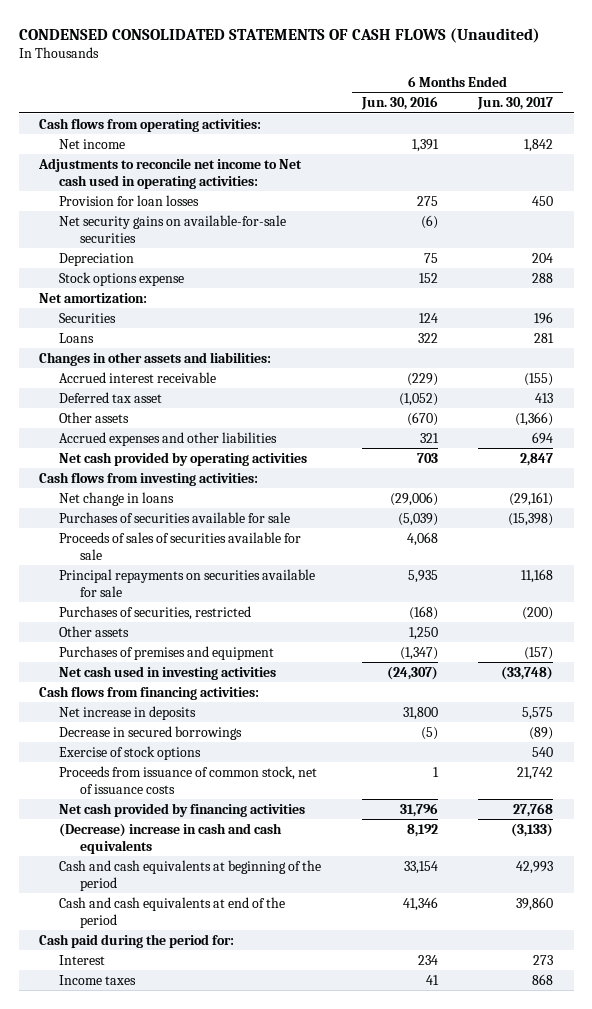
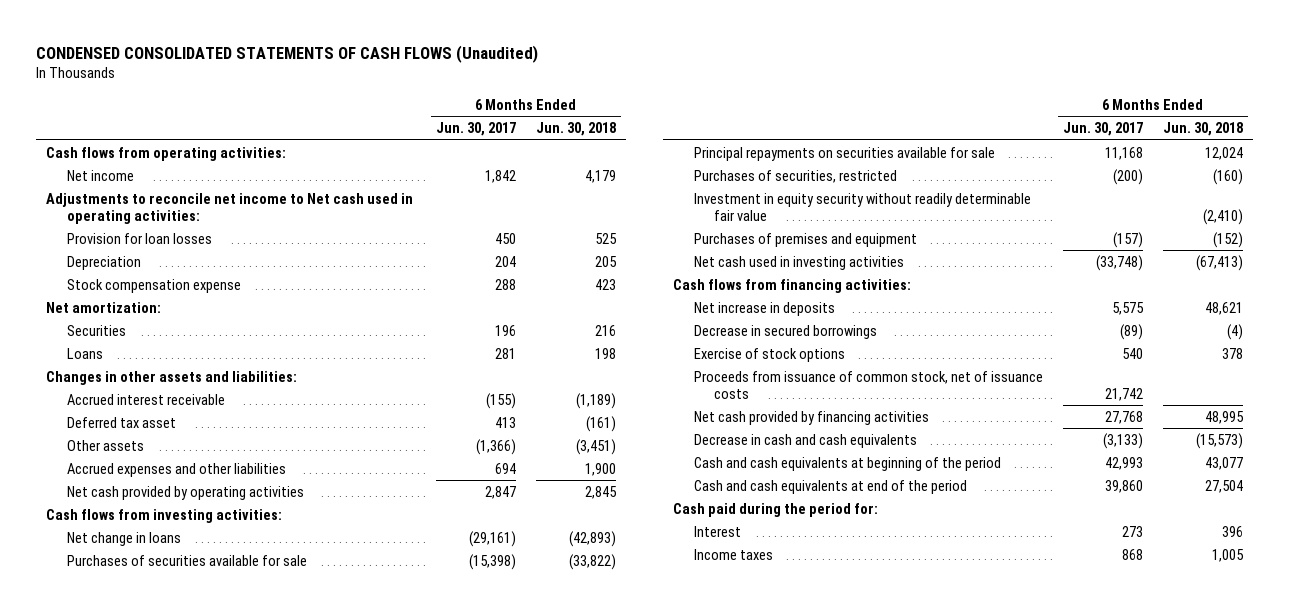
[360,96,438,111] Jun. 30, 2016 -> none
none -> [536,122,617,137] Jun. 30, 2018
[59,214,287,243] Net security gains on available-for-sale securities -> none
[59,271,185,286] Stock options expense -> [67,278,242,293] Stock compensation expense
[59,531,302,560] Proceeds of sales of securities available for sale -> none
[59,625,130,637] Other assets -> none
none -> [693,192,1031,221] Investment in equity security without readily determinable fair value
[59,822,283,854] (Decrease) increase in cash and cash equivalents -> [693,433,917,448] Decrease in cash and cash equivalents

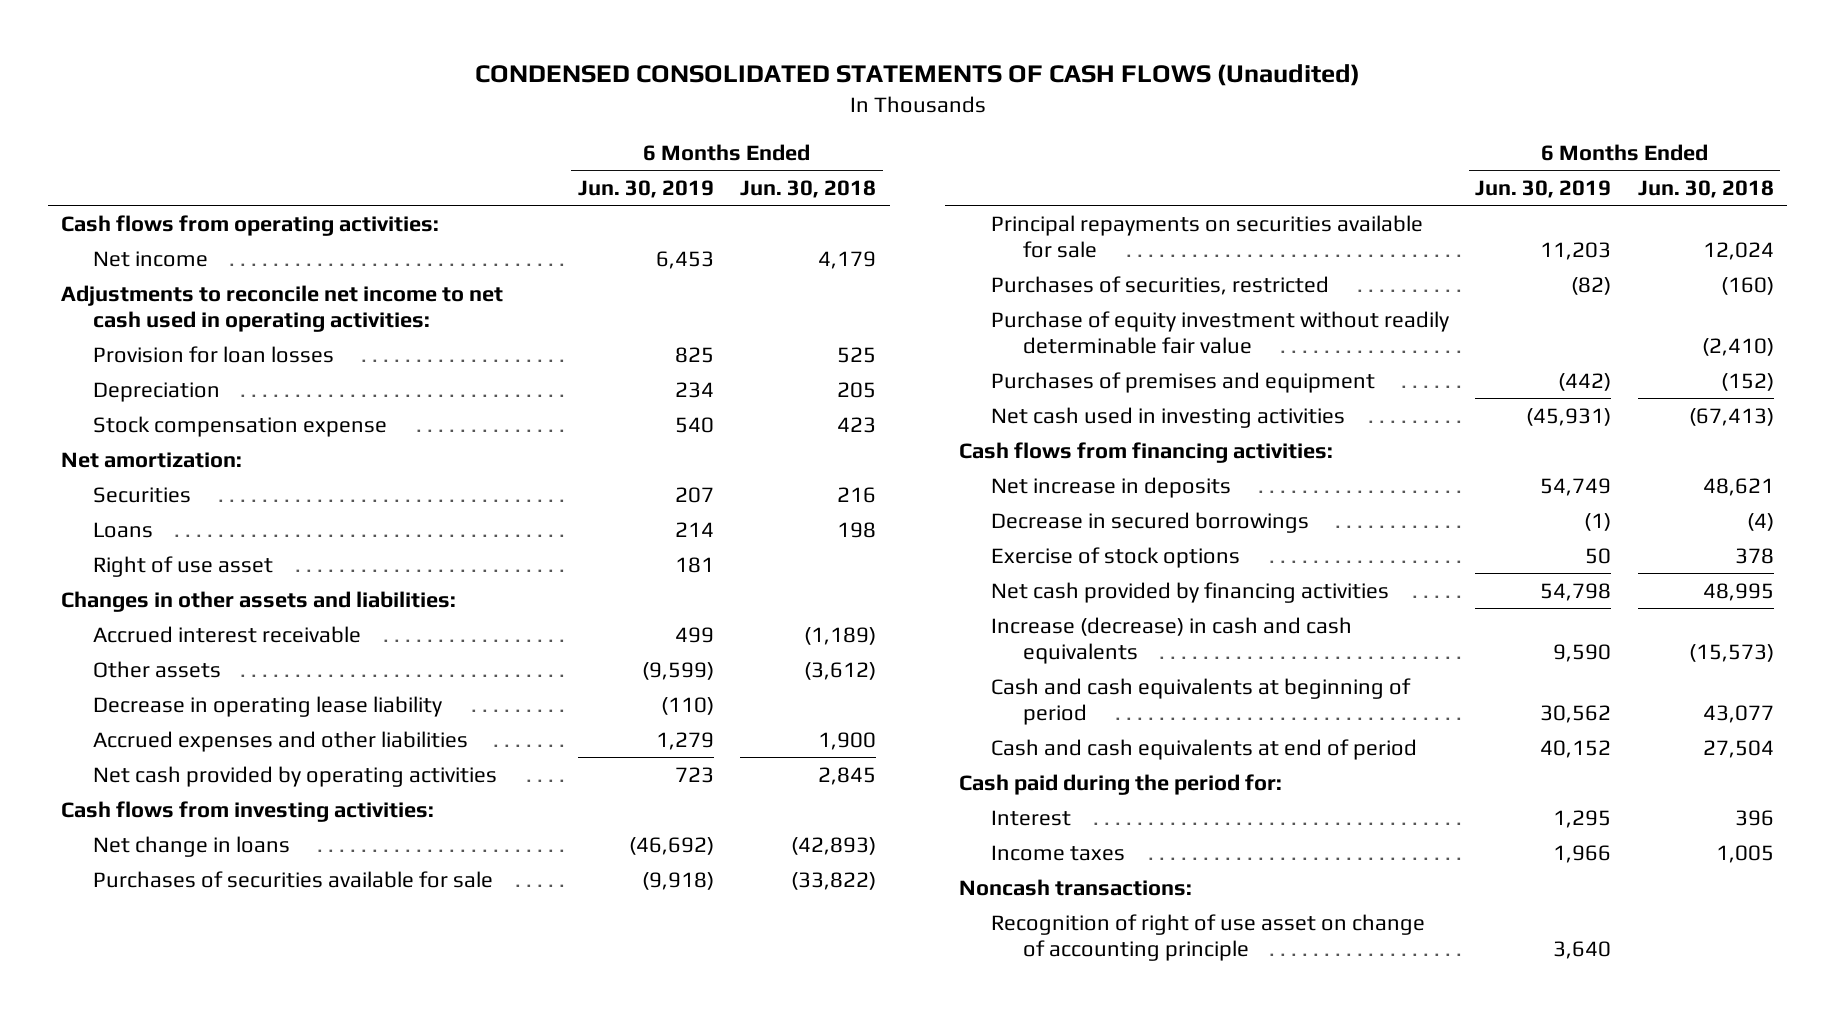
[436,122,517,137] Jun. 30, 2017 -> none
none -> [577,179,714,198] Jun. 30, 2019
[46,192,414,224] Adjustments to reconcile net income to Net cash used in operating activities: -> [61,284,504,332] Adjustments to reconcile net income to net cash used in operating activities:
none -> [93,555,274,577] Right of use asset
[67,416,177,428] Deferred tax asset -> none
[576,438,617,455] (3,451) -> [804,661,877,680] (3,612)
none -> [93,695,443,717] Decrease in operating lease liability
[693,192,1031,221] Investment in equity security without readily determinable fair value -> [990,310,1449,354] Purchase of equity investment without readily determinable fair value
[693,370,1043,399] Proceeds from issuance of common stock, net of issuance costs -> none
[693,433,917,448] Decrease in cash and cash equivalents -> [990,616,1352,664] Increase (decrease) in cash and cash equivalents
[693,456,1001,471] Cash and cash equivalents at beginning of the period -> [990,677,1411,725] Cash and cash equivalents at beginning of period
[693,479,967,494] Cash and cash equivalents at end of the period -> [990,738,1417,760] Cash and cash equivalents at end of period
none -> [958,878,1192,896] Noncash transactions:
none -> [990,913,1425,961] Recognition of right of use asset on change of accounting principle

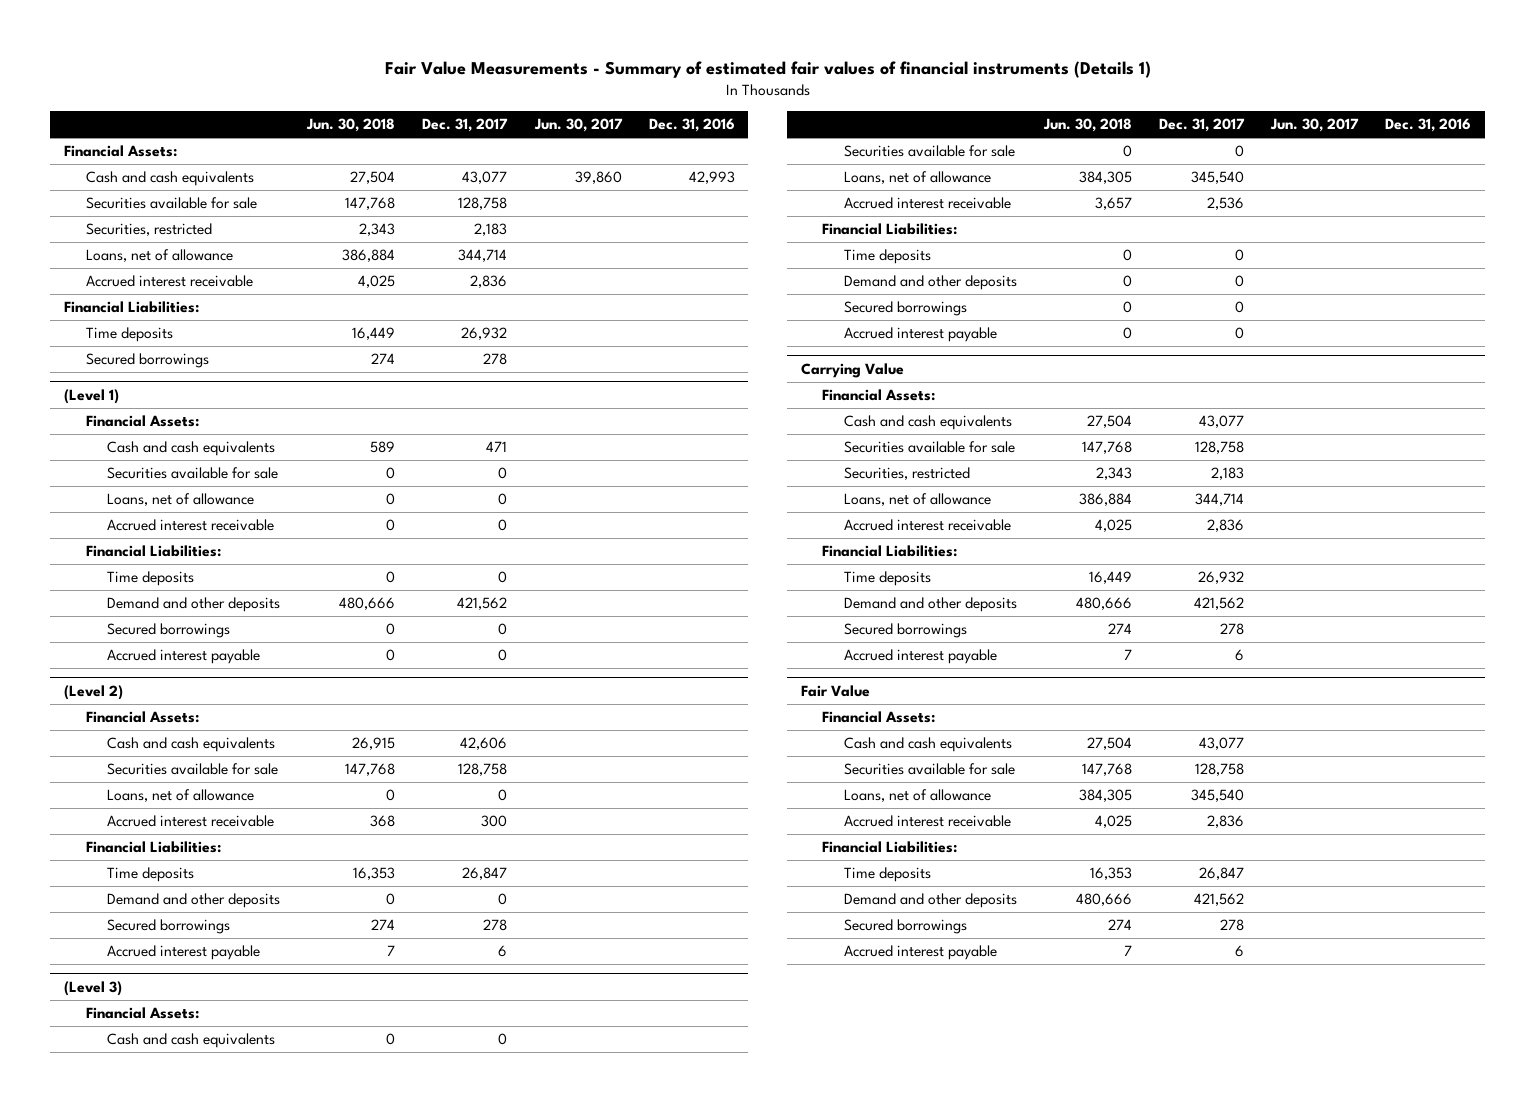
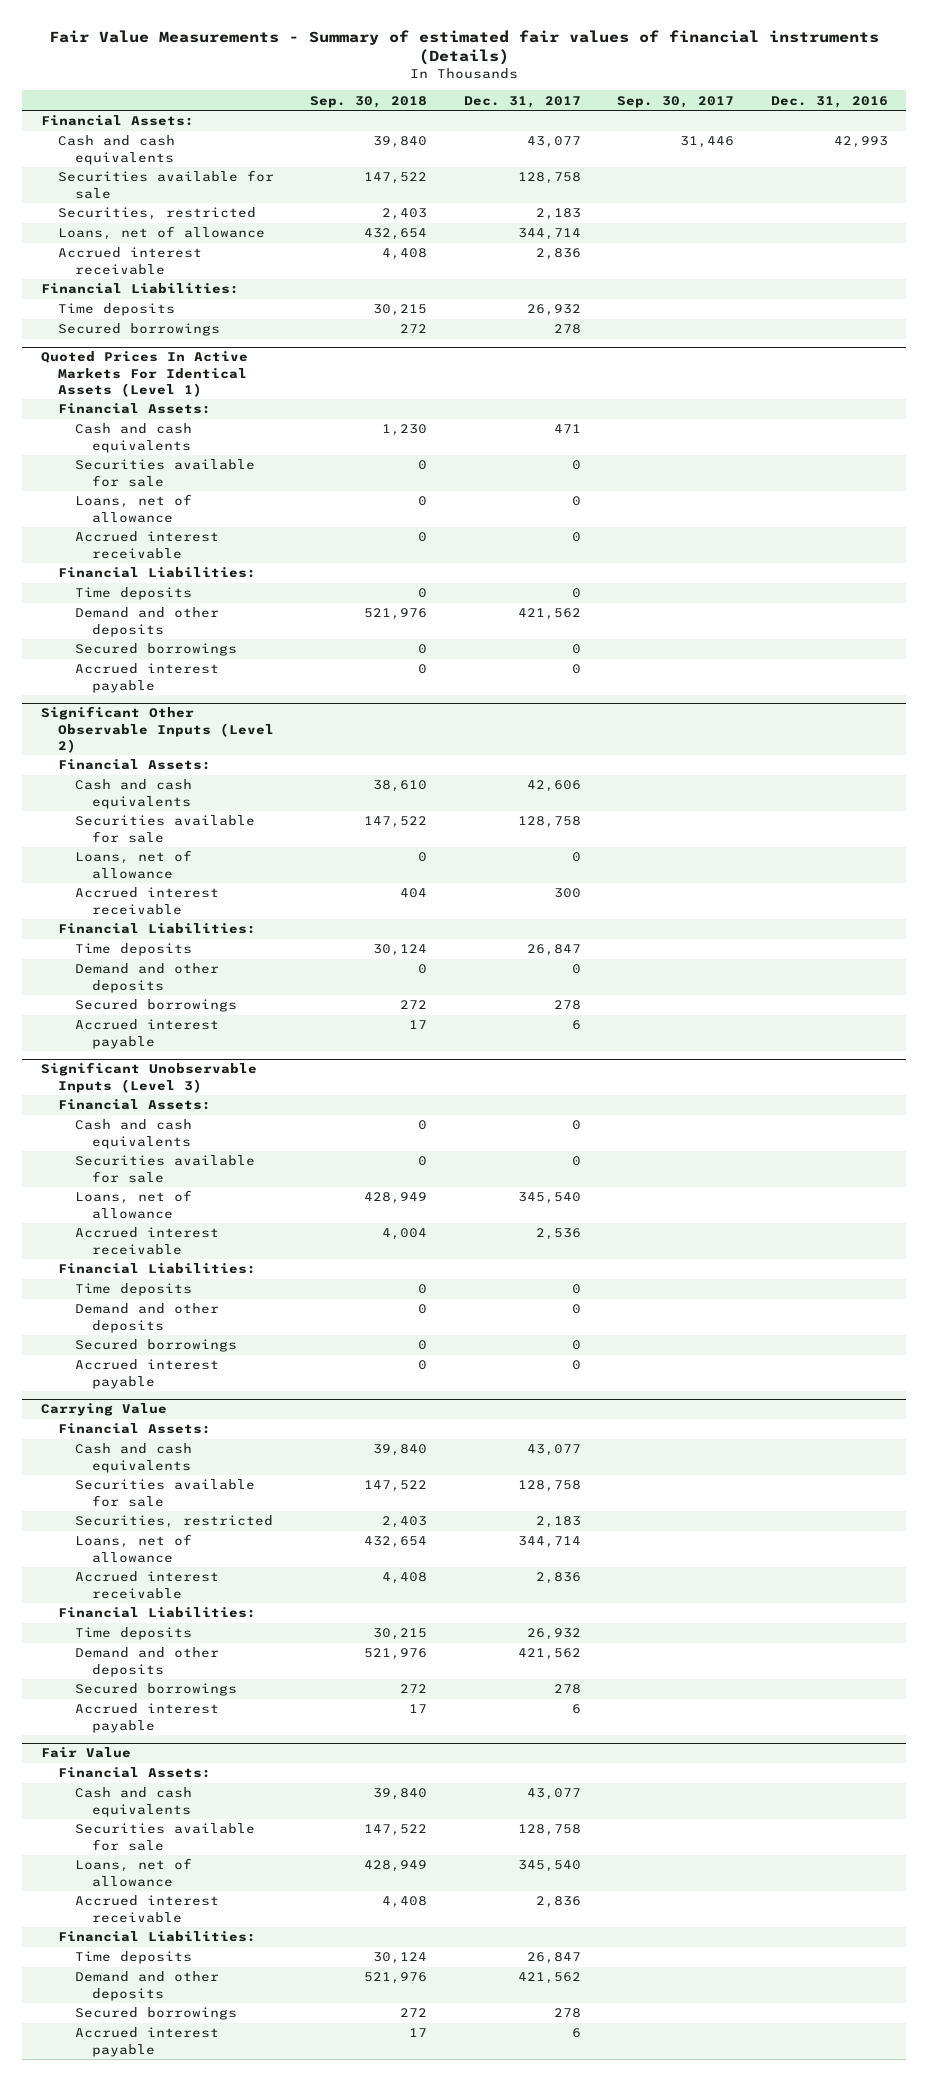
[384,61,1151,79] Fair Value Measurements - Summary of estimated fair values of financial instruments (Details 1) -> [49,29,880,65] Fair Value Measurements - Summary of estimated fair values of financial instruments (Details)
[306,118,396,133] Jun. 30, 2018 -> none
[533,118,623,133] Jun. 30, 2017 -> none
none -> [310,95,428,108] Sep. 30, 2018
none -> [617,95,735,108] Sep. 30, 2017
[64,388,120,404] (Level 1) -> [40,351,248,397] Quoted Prices In Active Markets For Identical Assets (Level 1)
[64,684,124,700] (Level 2) -> [40,706,274,753] Significant Other Observable Inputs (Level 2)
[64,980,123,996] (Level 3) -> [40,1062,257,1093] Significant Unobservable Inputs (Level 3)

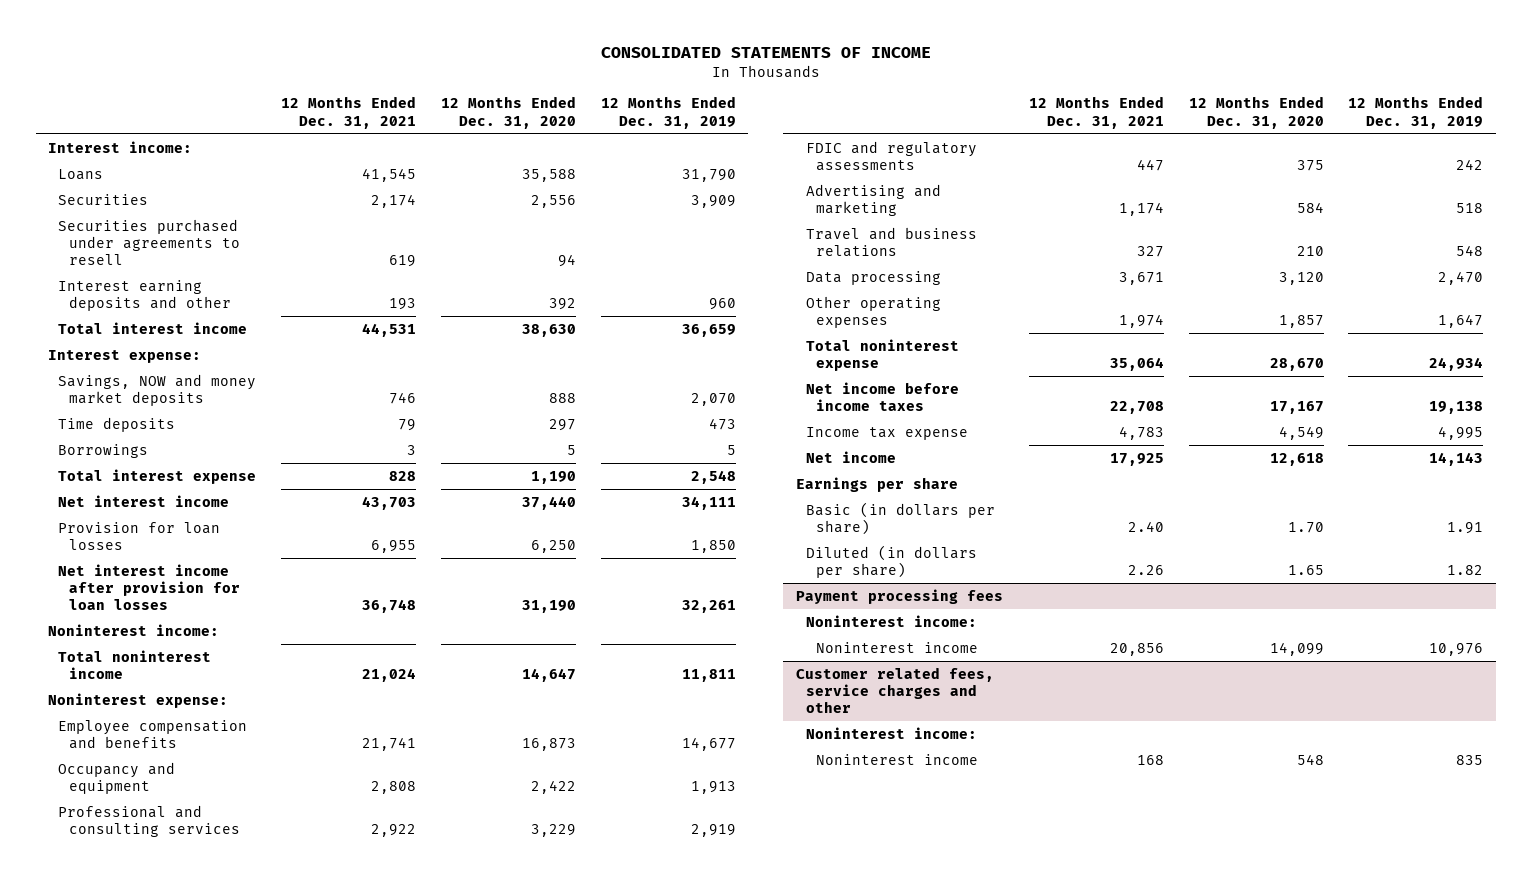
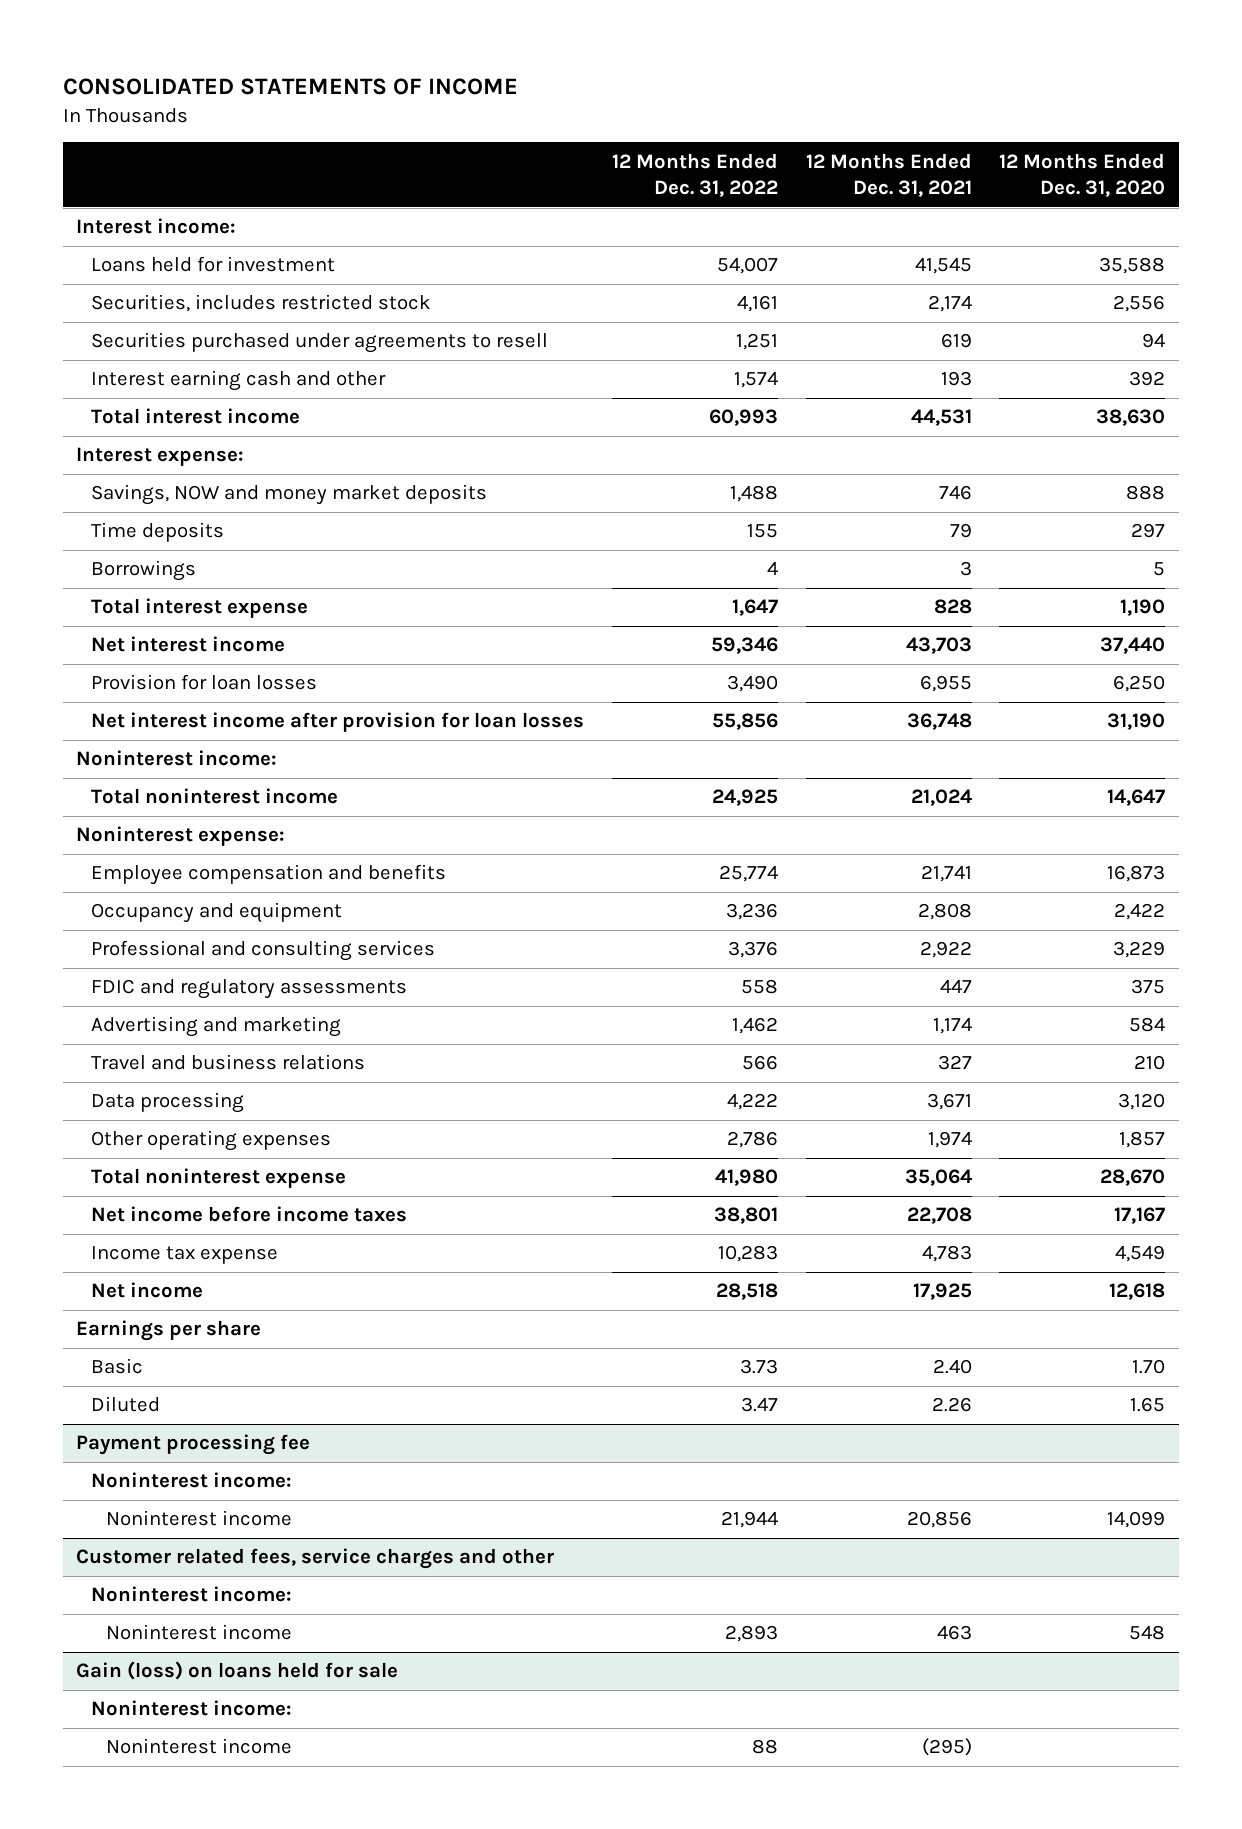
[600,96,736,129] 12 Months Ended Dec. 31, 2019 -> none
none -> [611,152,778,197] 12 Months Ended Dec. 31, 2022
[58,168,104,180] Loans -> [91,256,336,273] Loans held for investment
[58,193,149,205] Securities -> [91,294,432,313] Securities, includes restricted stock
[58,279,231,311] Interest earning deposits and other -> [91,370,387,392] Interest earning cash and other
[806,501,996,535] Basic (in dollars per share) -> [91,1358,144,1375] Basic
[806,544,978,578] Diluted (in dollars per share) -> [91,1396,161,1413] Diluted
[795,588,1003,604] Payment processing fees -> [76,1434,311,1456] Payment processing fee
[1136,754,1164,765] 168 -> [936,1625,972,1641] 463
none -> [76,1661,399,1681] Gain (loss) on loans held for sale
none -> [91,1700,293,1717] Noninterest income:
none -> [105,1738,292,1755] Noninterest income

